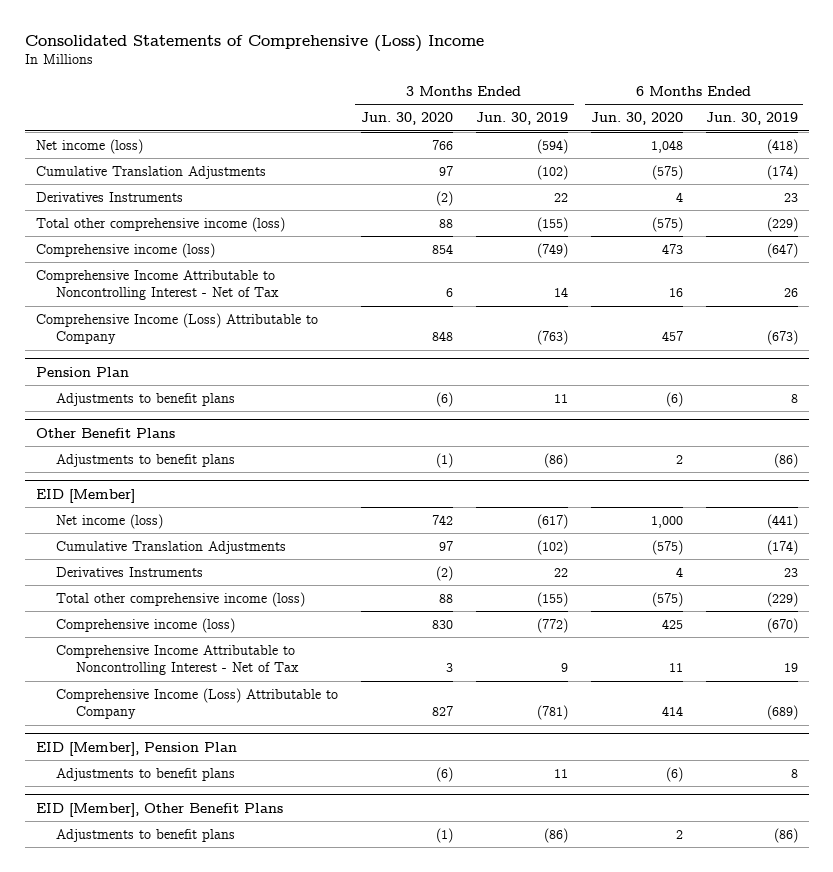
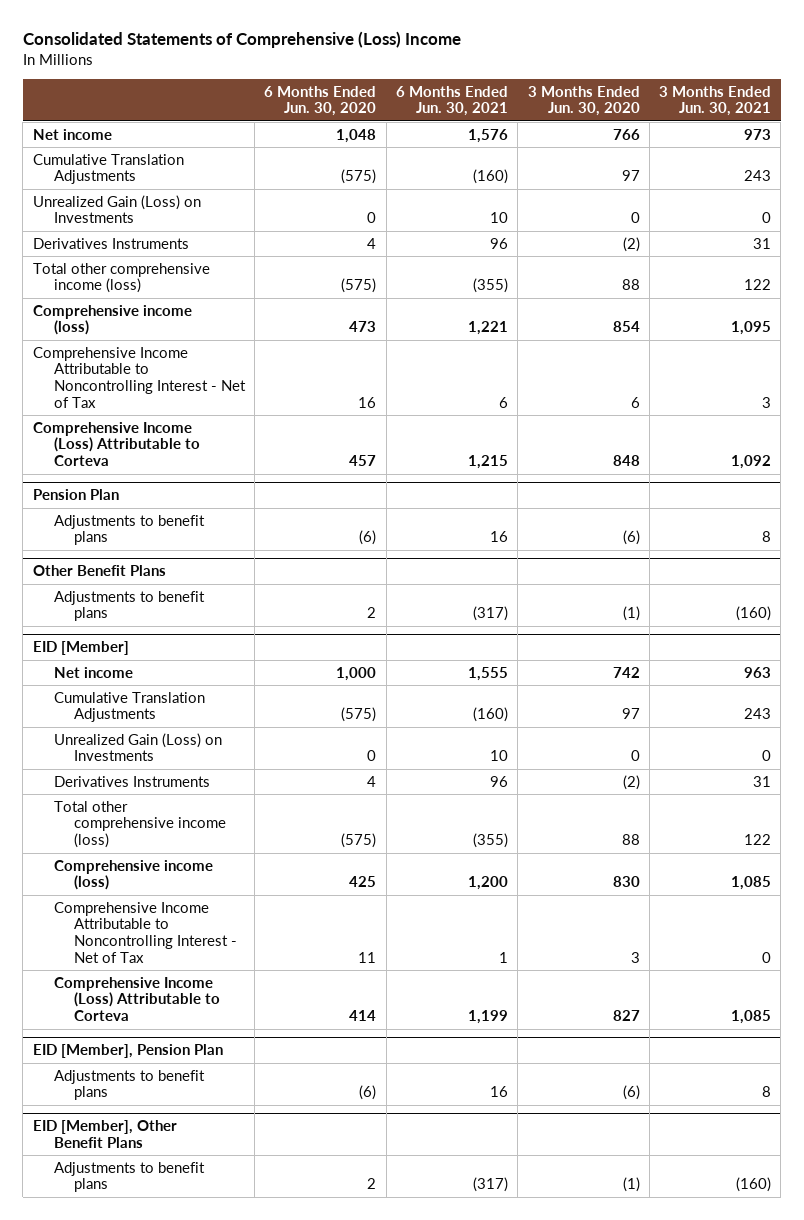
[475,112,568,126] Jun. 30, 2019 -> none
[705,112,798,126] Jun. 30, 2019 -> none
none -> [395,85,508,117] 6 Months Ended Jun. 30, 2021
none -> [659,85,772,117] 3 Months Ended Jun. 30, 2021
[35,138,143,154] Net income (loss) -> [32,128,112,140] Net income
none -> [32,194,201,224] Unrealized Gain (Loss) on Investments
[35,312,318,345] Comprehensive Income (Loss) Attributable to Company -> [32,421,200,467] Comprehensive Income (Loss) Attributable to Corteva
[56,513,164,529] Net income (loss) -> [53,666,133,678] Net income
none -> [53,732,222,762] Unrealized Gain (Loss) on Investments
[56,687,339,720] Comprehensive Income (Loss) Attributable to Company -> [53,976,221,1022] Comprehensive Income (Loss) Attributable to Corteva

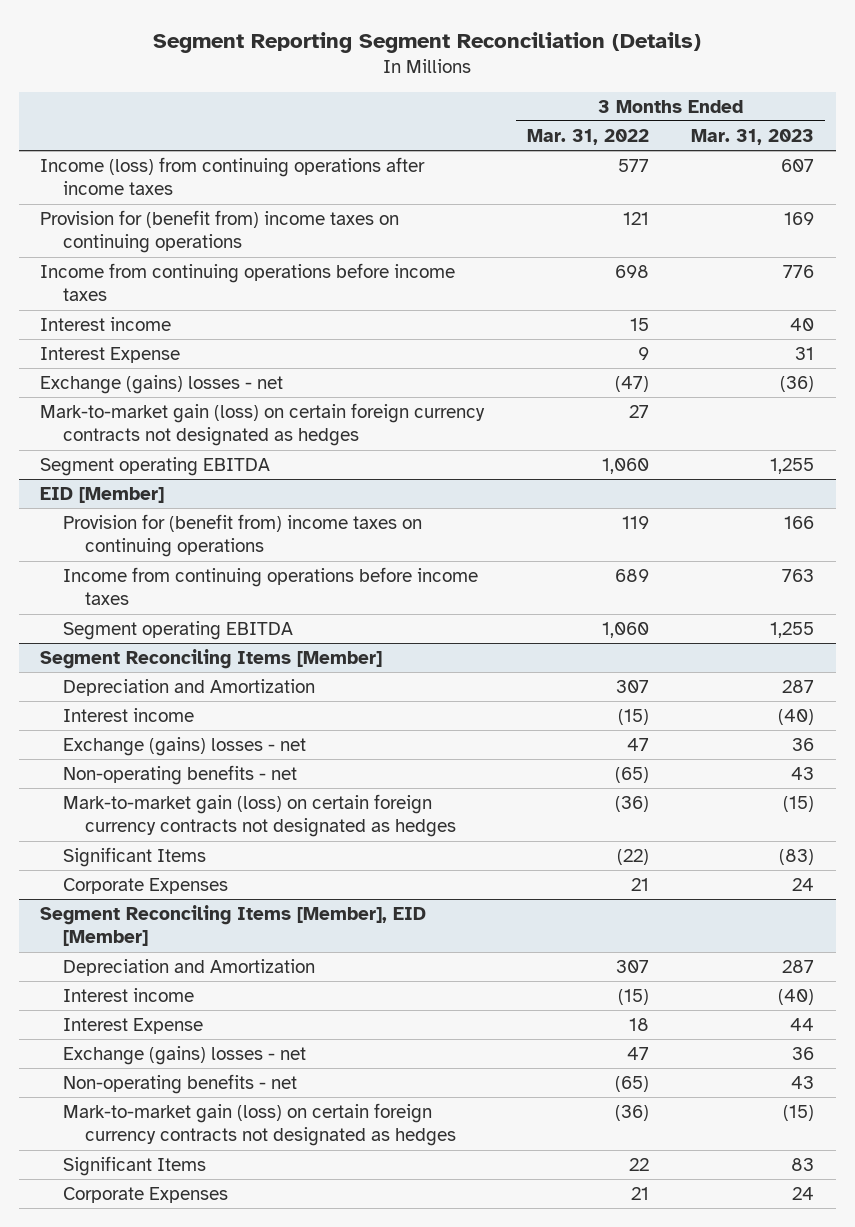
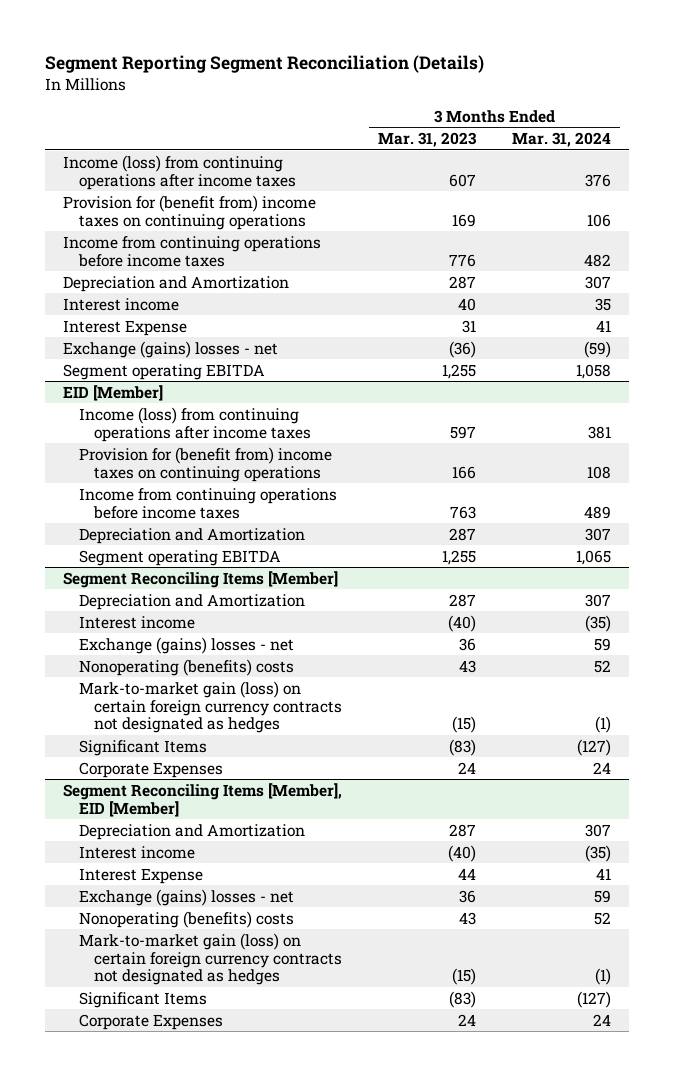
[526,128,649,145] Mar. 31, 2022 -> none
none -> [512,132,612,148] Mar. 31, 2024
none -> [62,275,289,292] Depreciation and Amortization
[40,402,486,447] Mark-to-market gain (loss) on certain foreign currency contracts not designated as hedges -> none
none -> [78,406,312,442] Income (loss) from continuing operations after income taxes
none -> [78,527,305,544] Depreciation and Amortization
[62,764,297,785] Non-operating benefits - net -> none
none -> [78,658,294,676] Nonoperating (benefits) costs
[62,1073,297,1094] Non-operating benefits - net -> none
none -> [78,910,294,928] Nonoperating (benefits) costs
[791,1157,815,1171] 83 -> [449,990,477,1008] (83)

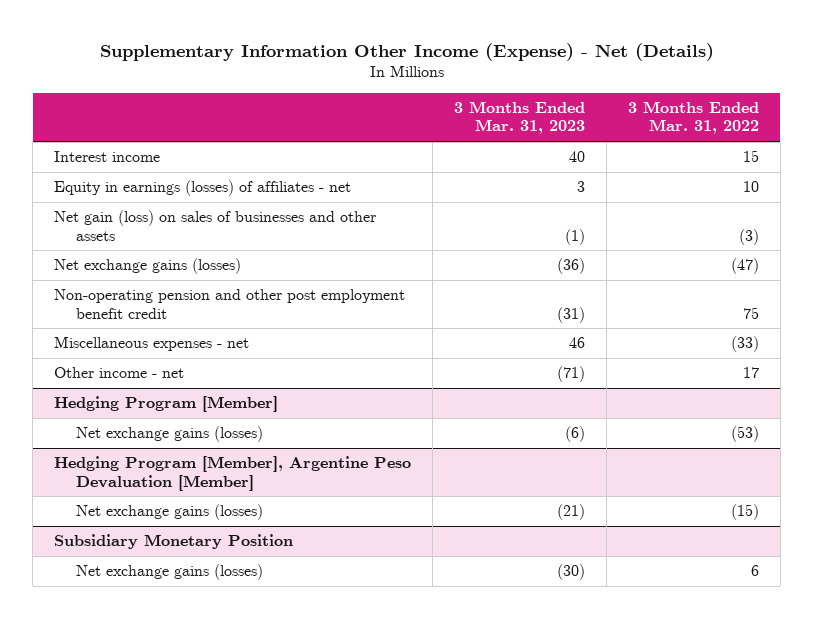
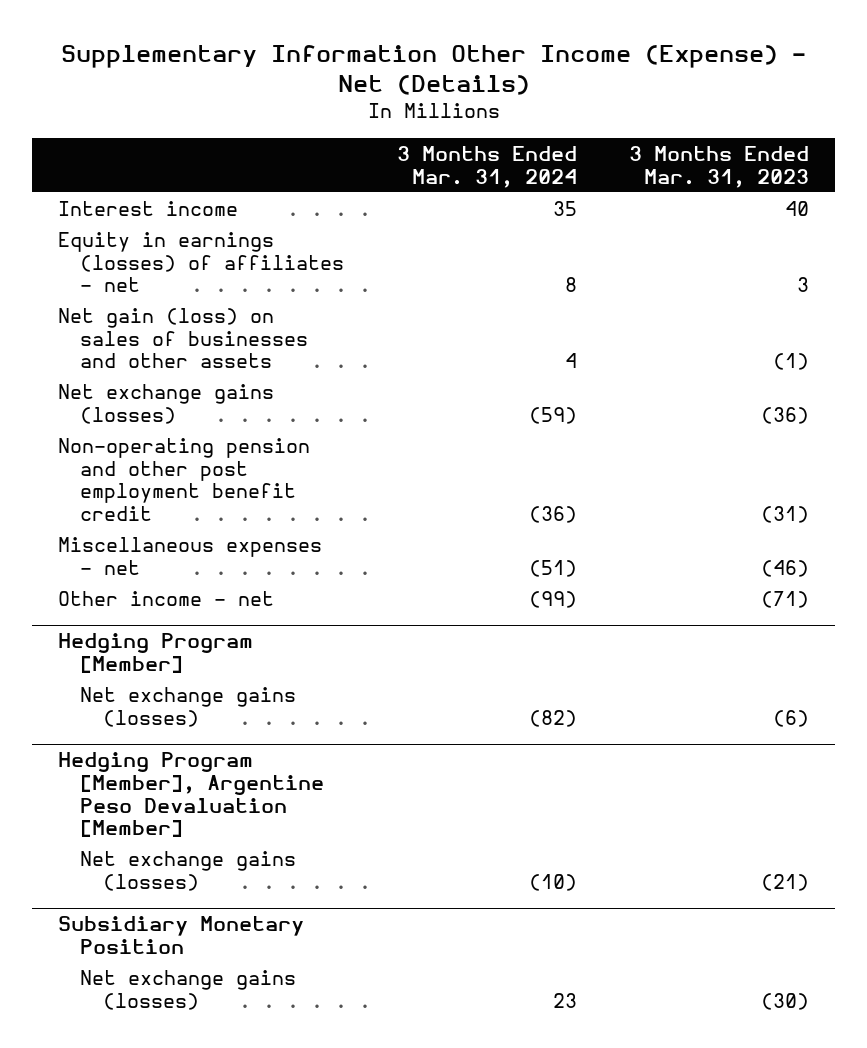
[627,100,759,135] 3 Months Ended Mar. 31, 2022 -> none
none -> [396,145,577,188] 3 Months Ended Mar. 31, 2024
[569,337,586,349] 46 -> [761,559,810,577] (46)

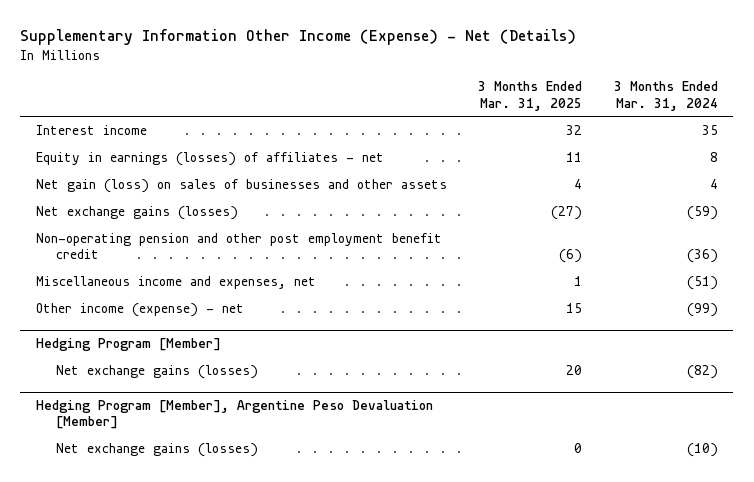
[629,145,810,188] 3 Months Ended Mar. 31, 2023 -> none
none -> [478,81,583,111] 3 Months Ended Mar. 31, 2025
[57,536,322,575] Miscellaneous expenses - net -> [36,276,317,290] Miscellaneous income and expenses, net
[57,590,274,606] Other income - net -> [36,303,245,318] Other income (expense) - net
[57,916,304,954] Subsidiary Monetary Position -> none
[80,969,297,1010] Net exchange gains (losses) -> none

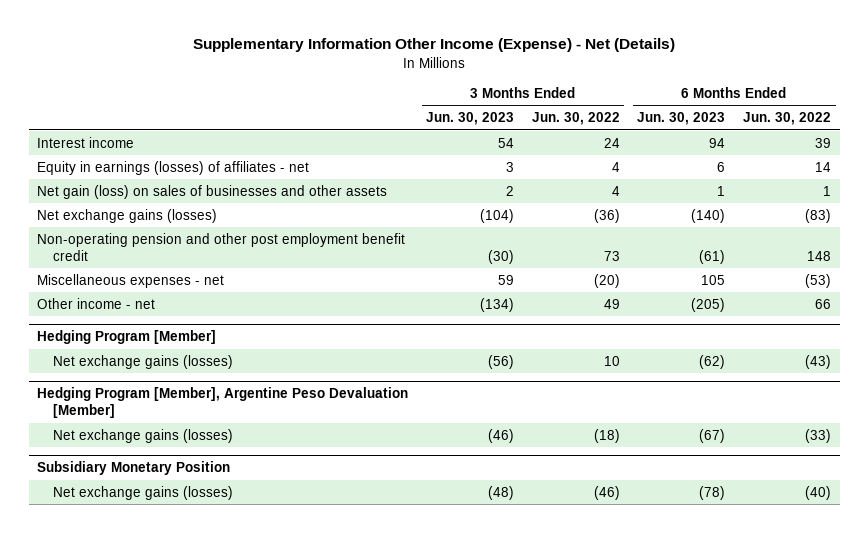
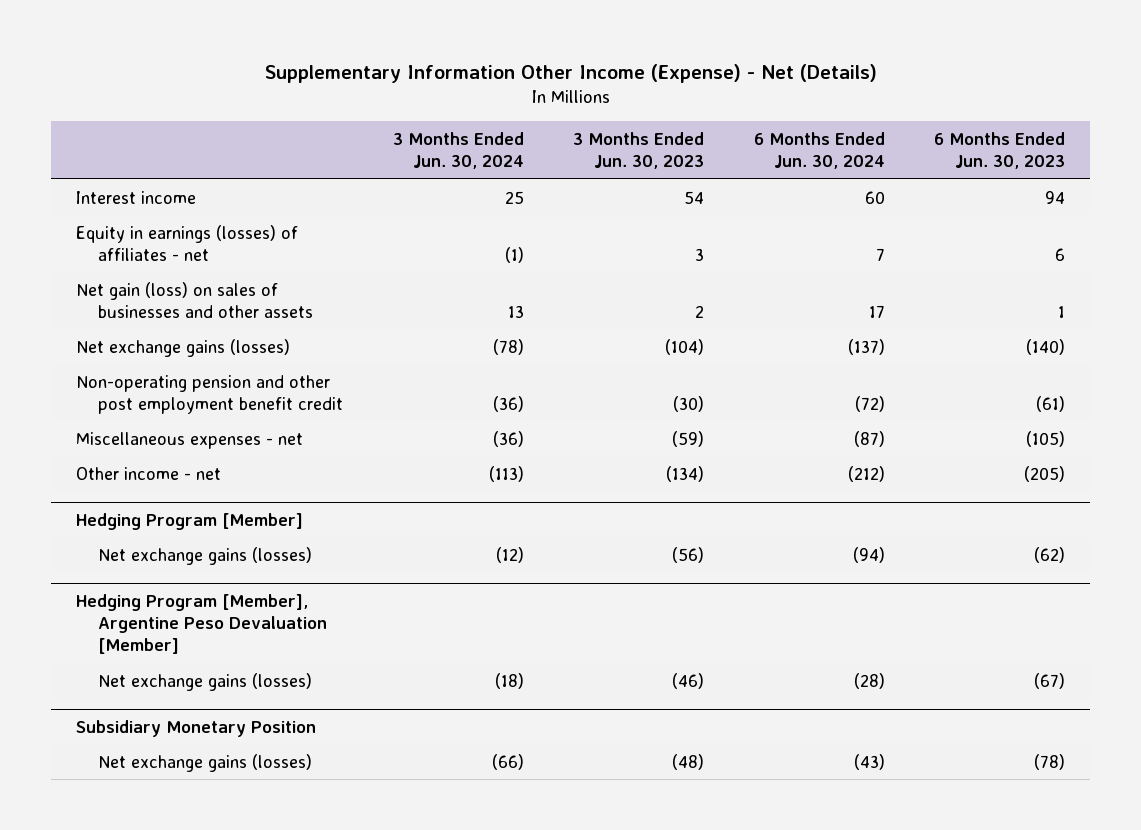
[531,112,620,126] Jun. 30, 2022 -> none
[743,112,832,126] Jun. 30, 2022 -> none
none -> [392,131,524,170] 3 Months Ended Jun. 30, 2024
none -> [753,131,885,170] 6 Months Ended Jun. 30, 2024
[498,274,515,285] 59 -> [672,430,705,447] (59)
[701,274,726,285] 105 -> [1026,430,1066,447] (105)

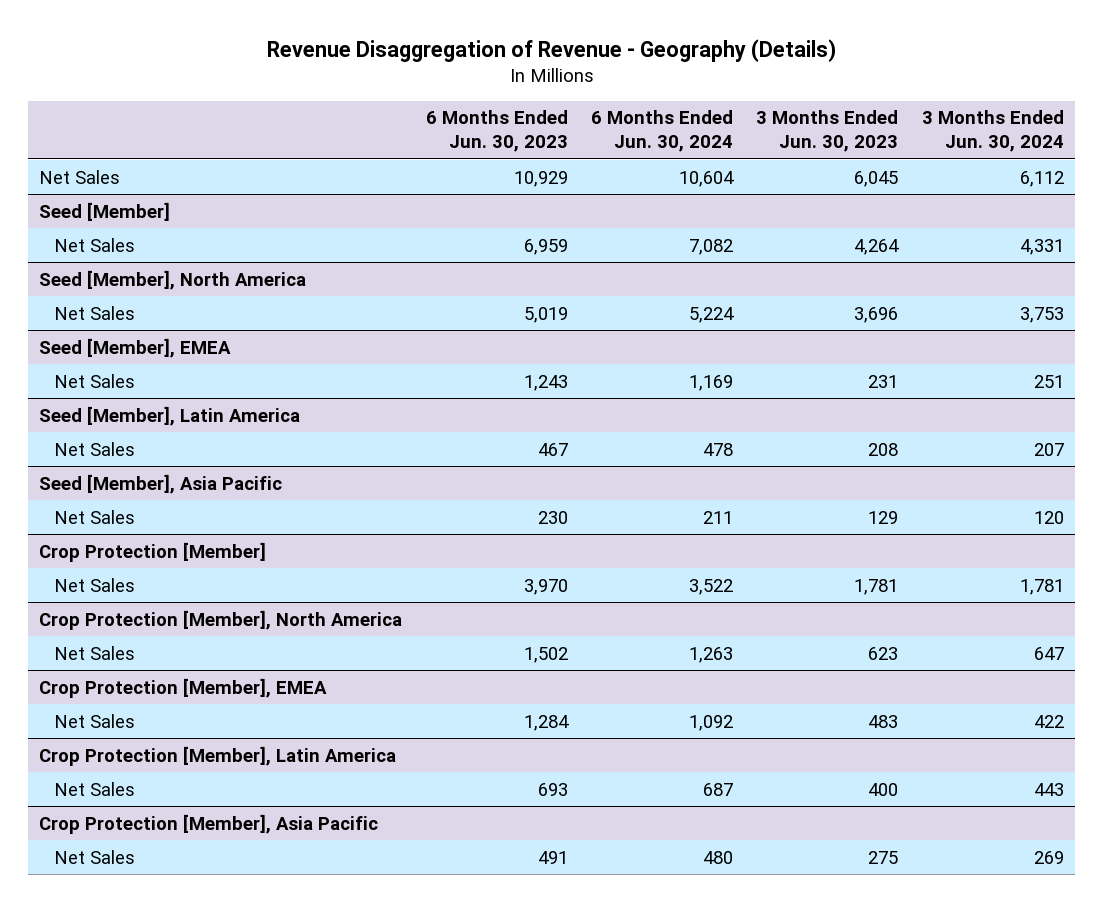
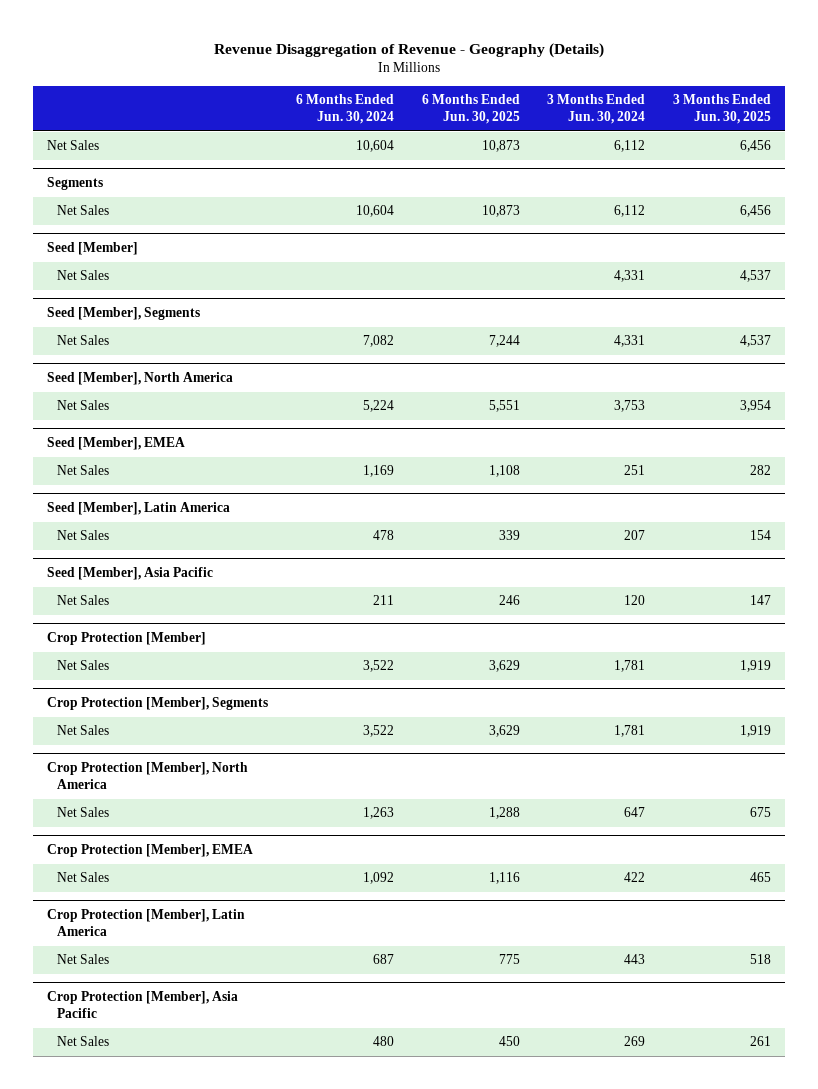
[425,110,568,153] 6 Months Ended Jun. 30, 2023 -> none
[756,110,899,153] 3 Months Ended Jun. 30, 2023 -> none
none -> [421,93,520,125] 6 Months Ended Jun. 30, 2025
none -> [673,93,772,125] 3 Months Ended Jun. 30, 2025
none -> [46,177,103,191] Segments
none -> [57,205,110,216] Net Sales
none -> [57,270,110,281] Net Sales
none -> [46,307,200,321] Seed [Member], Segments
none -> [46,697,268,711] Crop Protection [Member], Segments
none -> [57,725,110,736] Net Sales

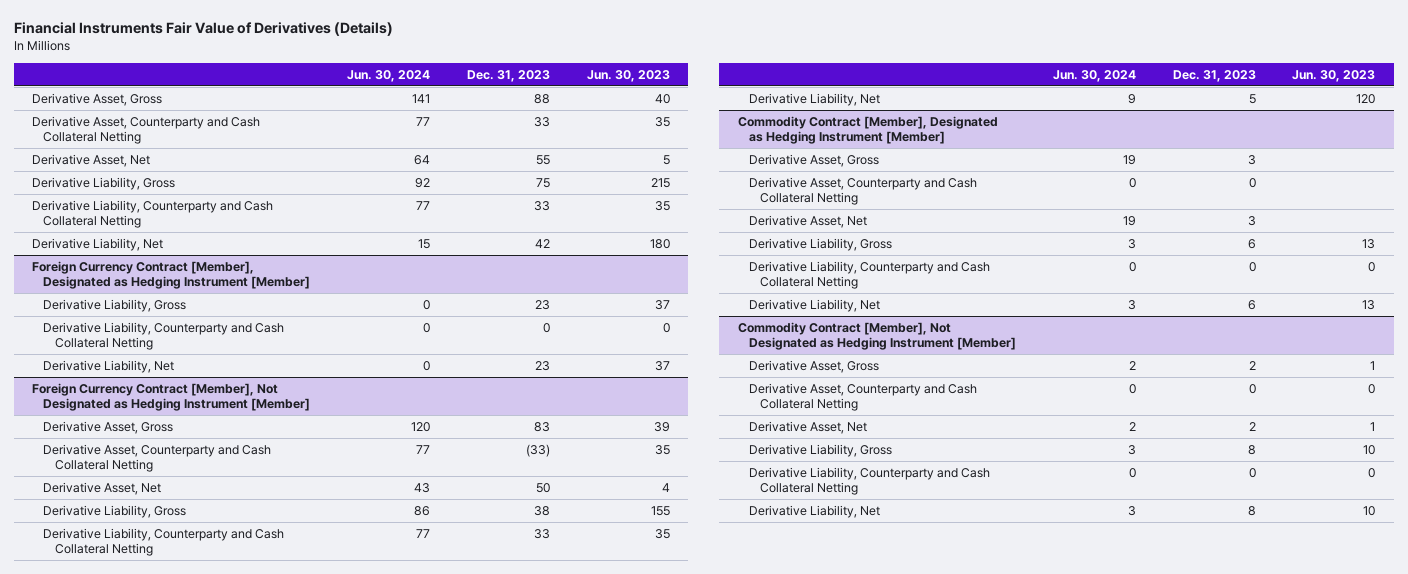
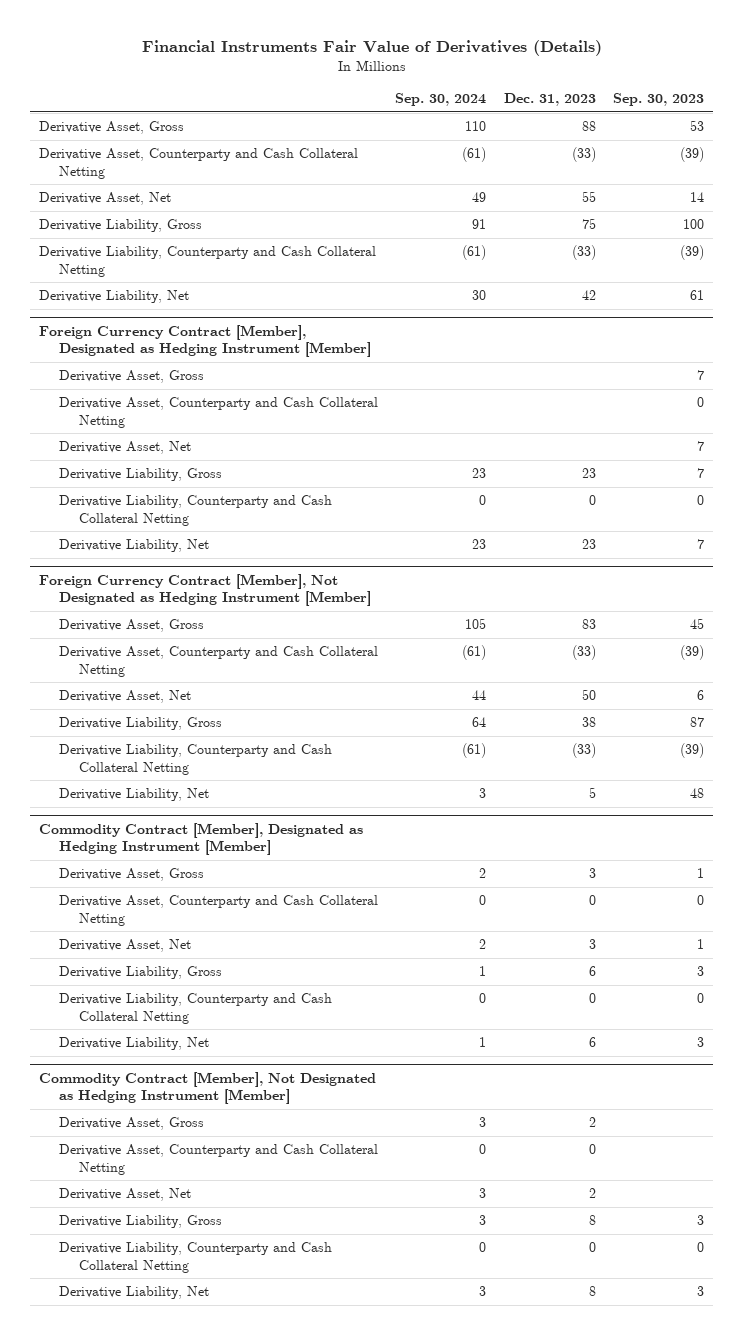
[347,69,431,82] Jun. 30, 2024 -> none
[586,69,670,82] Jun. 30, 2023 -> none
none -> [395,92,487,106] Sep. 30, 2024
none -> [613,92,705,106] Sep. 30, 2023
[533,117,550,128] 33 -> [571,147,596,163] (33)
[533,201,550,212] 33 -> [571,245,596,261] (33)
none -> [58,370,204,384] Derivative Asset, Gross
none -> [58,397,378,428] Derivative Asset, Counterparty and Cash Collateral Netting
none -> [58,441,191,455] Derivative Asset, Net
[533,529,550,540] 33 -> [571,743,596,759] (33)

